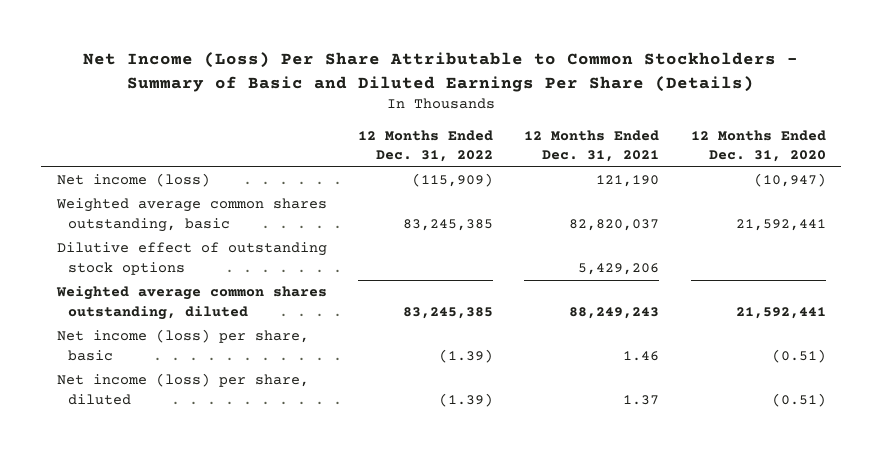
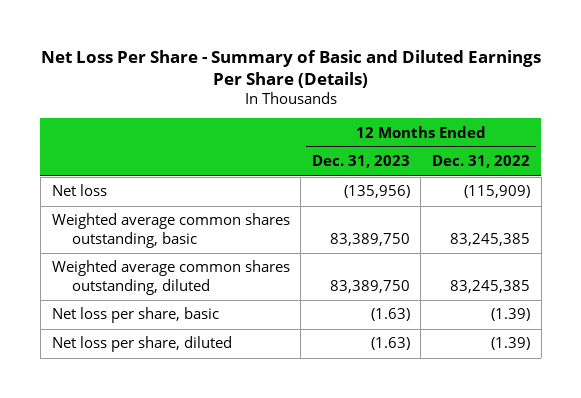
[83,52,799,92] Net Income (Loss) Per Share Attributable to Common Stockholders - Summary of Basic and Diluted Earnings Per Share (Details) -> [40,49,541,88] Net Loss Per Share - Summary of Basic and Diluted Earnings Per Share (Details)
[524,129,660,163] 12 Months Ended Dec. 31, 2021 -> none
[690,129,826,163] 12 Months Ended Dec. 31, 2020 -> none
none -> [311,155,410,169] Dec. 31, 2023
[56,173,210,188] Net income (loss) -> [51,184,107,197] Net loss
[56,242,327,276] Dilutive effect of outstanding stock options -> none
[56,329,309,362] Net income (loss) per share, basic -> [51,307,219,324] Net loss per share, basic
[56,373,309,406] Net income (loss) per share, diluted -> [51,336,232,353] Net loss per share, diluted

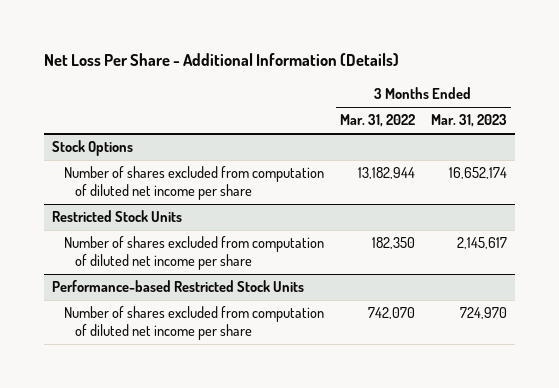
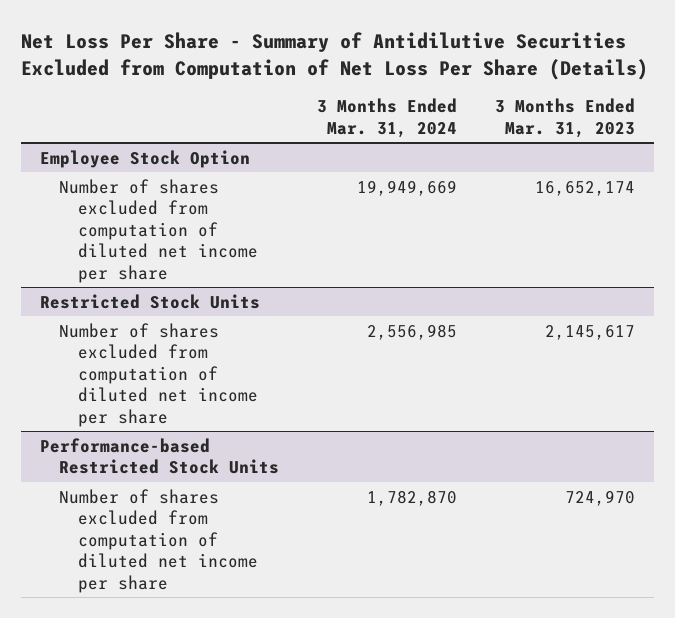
[44,53,400,67] Net Loss Per Share - Additional Information (Details) -> [21,31,649,80] Net Loss Per Share - Summary of Antidilutive Securities Excluded from Computation of Net Loss Per Share (Details)
[339,114,415,128] Mar. 31, 2022 -> none
none -> [316,98,457,138] 3 Months Ended Mar. 31, 2024
[52,140,134,157] Stock Options -> [40,149,251,168] Employee Stock Option

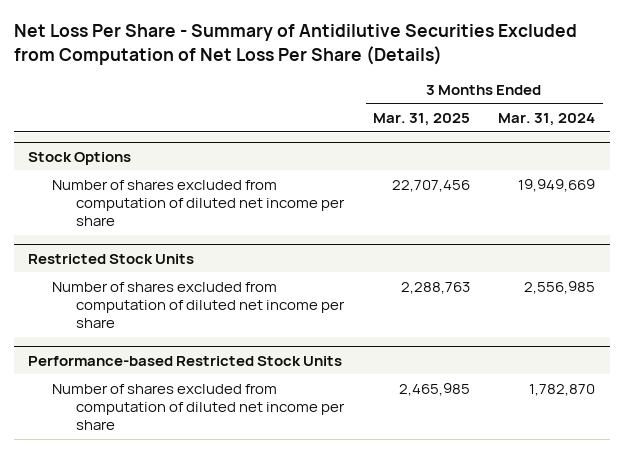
[494,98,635,138] 3 Months Ended Mar. 31, 2023 -> none
none -> [372,113,470,127] Mar. 31, 2025
[40,149,251,168] Employee Stock Option -> [27,151,131,165] Stock Options

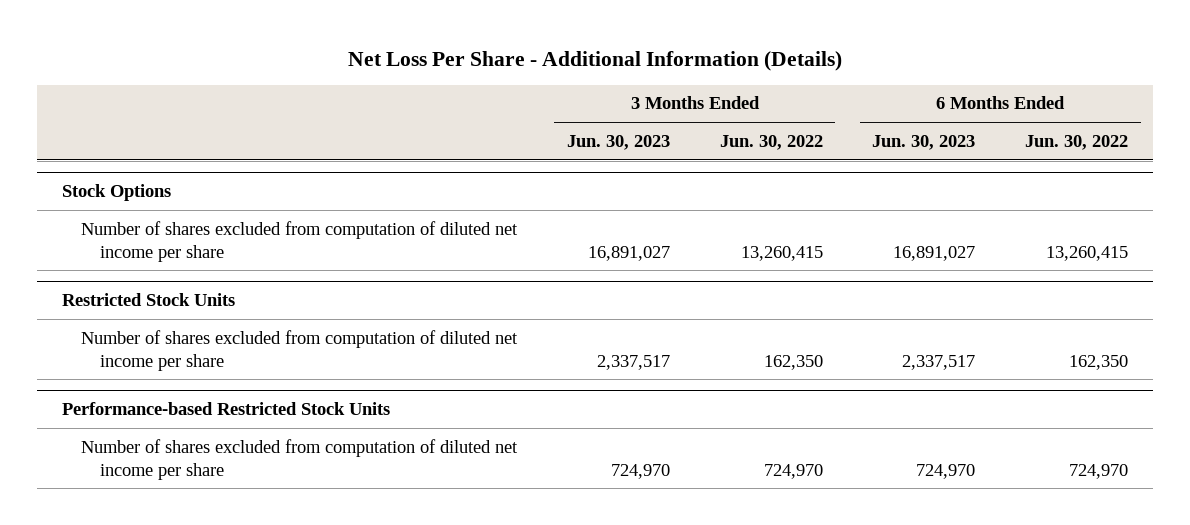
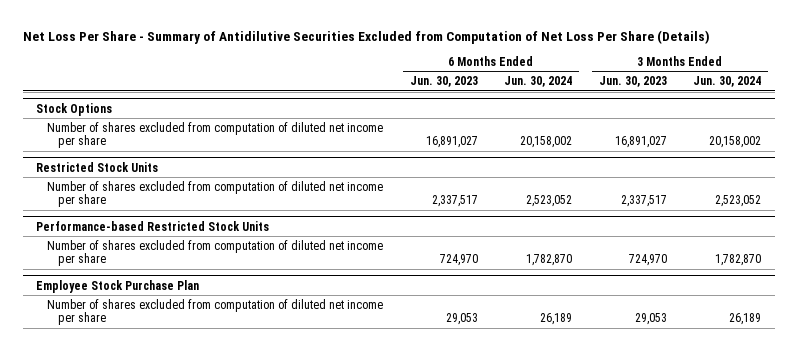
[348,50,843,71] Net Loss Per Share - Additional Information (Details) -> [22,29,710,44] Net Loss Per Share - Summary of Antidilutive Securities Excluded from Computation of Net Loss Per Share (Details)
[719,134,823,150] Jun. 30, 2022 -> none
[1025,134,1129,150] Jun. 30, 2022 -> none
none -> [504,76,573,88] Jun. 30, 2024
none -> [693,76,762,88] Jun. 30, 2024
none -> [35,279,199,293] Employee Stock Purchase Plan
none -> [47,298,384,326] Number of shares excluded from computation of diluted net income per share

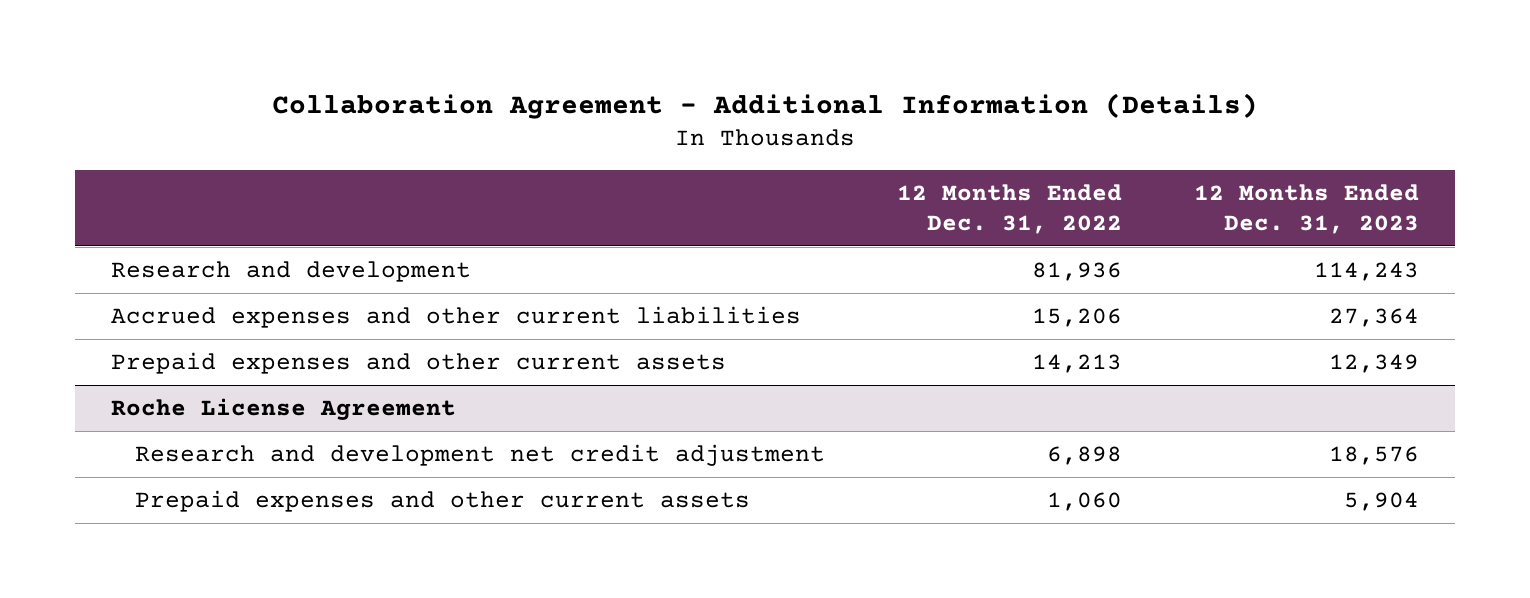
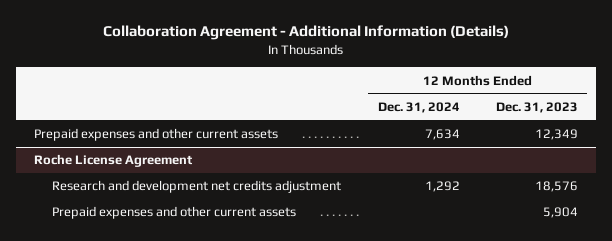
[896,183,1122,234] 12 Months Ended Dec. 31, 2022 -> none
none -> [377,102,460,114] Dec. 31, 2024
[111,260,472,282] Research and development -> none
[111,305,802,328] Accrued expenses and other current liabilities -> none
[134,443,825,466] Research and development net credit adjustment -> [51,180,341,194] Research and development net credits adjustment

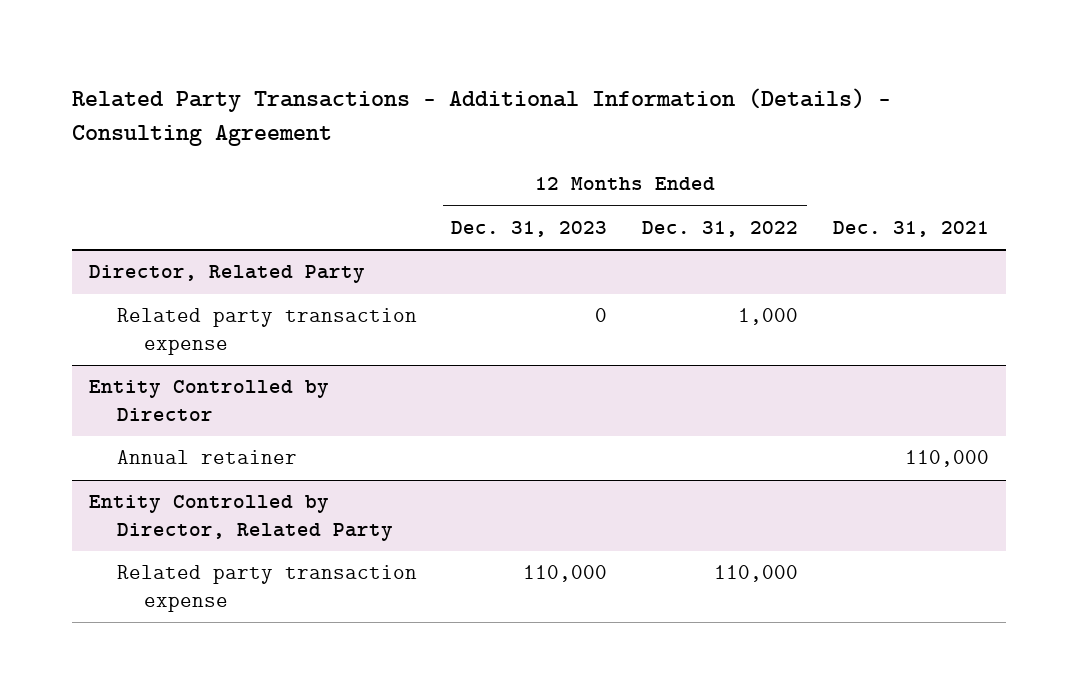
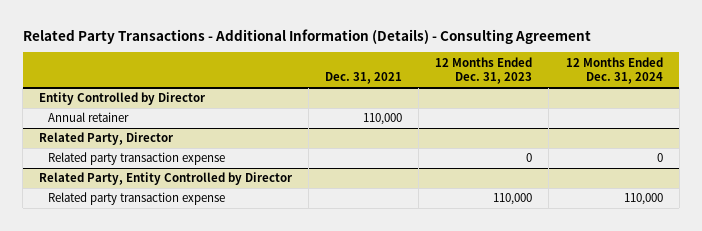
[642,221,799,238] Dec. 31, 2022 -> none
none -> [565,56,663,85] 12 Months Ended Dec. 31, 2024
[89,265,366,284] Director, Related Party -> none
[116,308,417,355] Related party transaction expense -> none
none -> [39,132,175,146] Related Party, Director
none -> [47,152,225,166] Related party transaction expense
[89,495,393,541] Entity Controlled by Director, Related Party -> [39,172,294,186] Related Party, Entity Controlled by Director

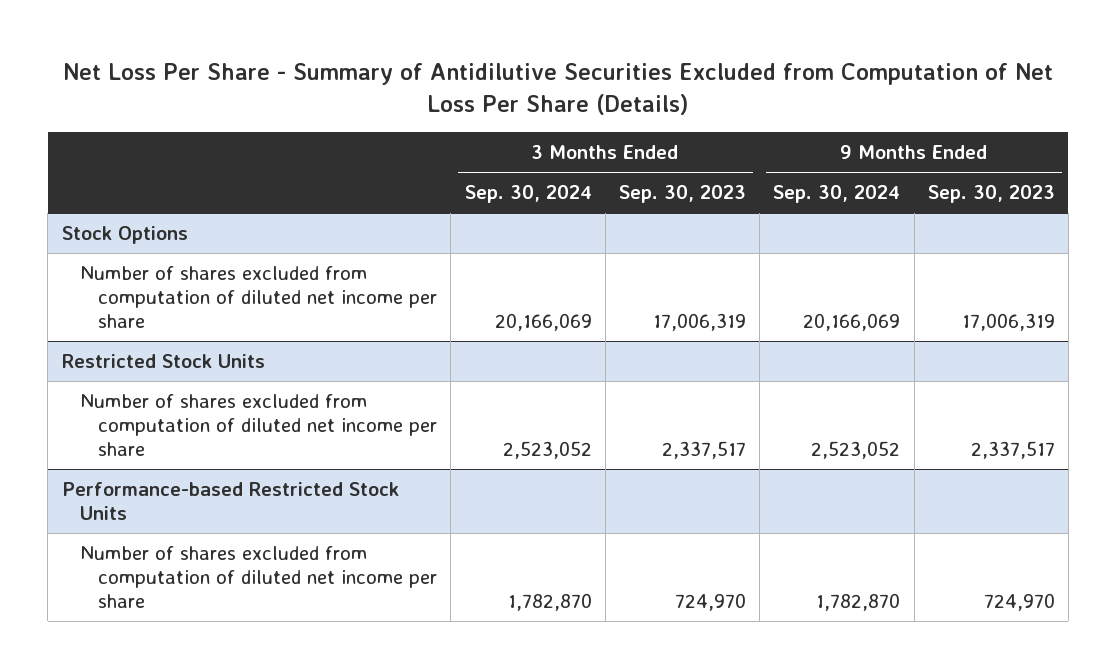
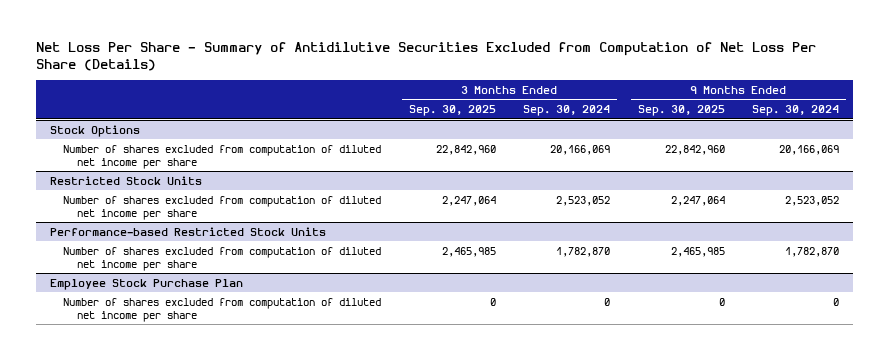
[618,185,746,204] Sep. 30, 2023 -> none
[927,185,1055,204] Sep. 30, 2023 -> none
none -> [408,104,496,116] Sep. 30, 2025
none -> [637,104,725,116] Sep. 30, 2025
none -> [49,278,243,290] Employee Stock Purchase Plan
none -> [63,297,382,322] Number of shares excluded from computation of diluted net income per share

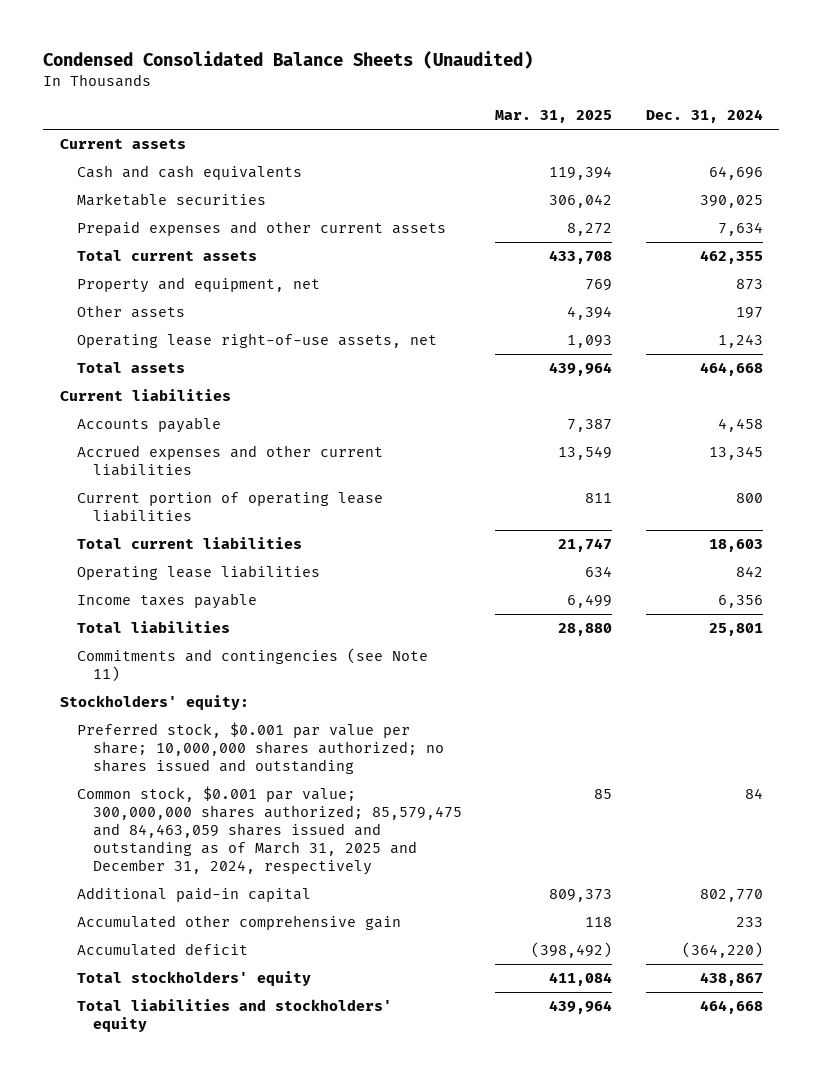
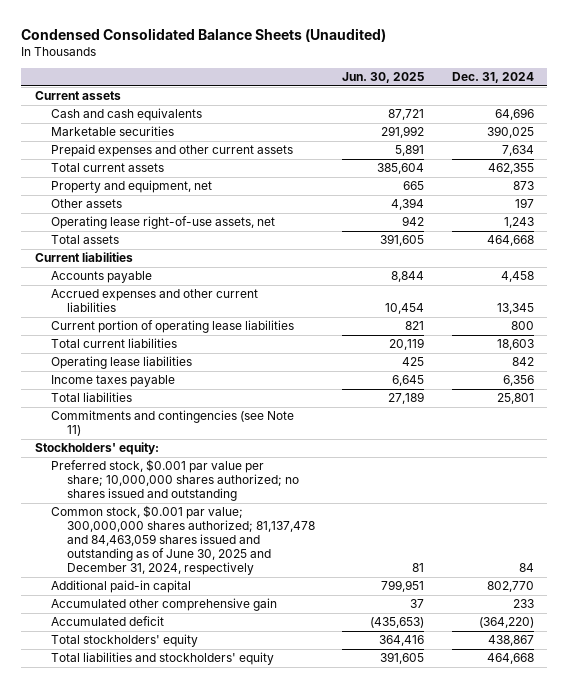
[495,110,613,124] Mar. 31, 2025 -> none
none -> [342,72,425,84] Jun. 30, 2025
[76,786,463,875] Common stock, $0.001 par value; 300,000,000 shares authorized; 85,579,475 and 84,463,059 shares issued and outstanding as of March 31, 2025 and December 31, 2024, respectively -> [50,505,315,576] Common stock, $0.001 par value; 300,000,000 shares authorized; 81,137,478 and 84,463,059 shares issued and outstanding as of June 30, 2025 and December 31, 2024, respectively

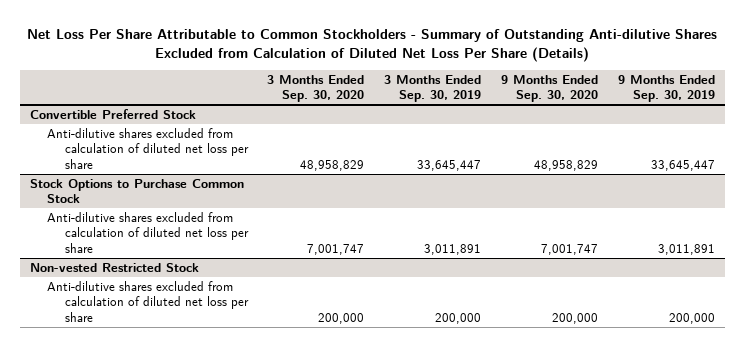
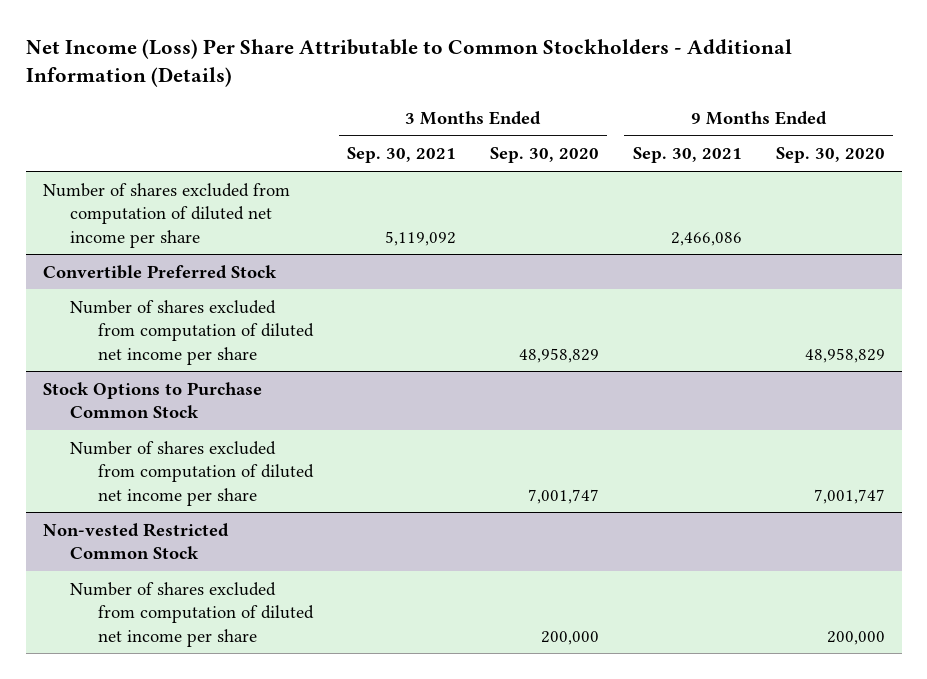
[27,28,718,63] Net Loss Per Share Attributable to Common Stockholders - Summary of Outstanding Anti-dilutive Shares Excluded from Calculation of Diluted Net Loss Per Share (Details) -> [25,38,792,88] Net Income (Loss) Per Share Attributable to Common Stockholders - Additional Information (Details)
[384,74,482,103] 3 Months Ended Sep. 30, 2019 -> none
[617,74,715,103] 9 Months Ended Sep. 30, 2019 -> none
none -> [347,147,457,164] Sep. 30, 2021
none -> [632,147,742,164] Sep. 30, 2021
none -> [42,182,290,248] Number of shares excluded from computation of diluted net income per share
[47,127,249,169] Anti-dilutive shares excluded from calculation of diluted net loss per share -> [70,299,315,365] Number of shares excluded from computation of diluted net income per share
[47,211,249,253] Anti-dilutive shares excluded from calculation of diluted net loss per share -> [70,440,315,506] Number of shares excluded from computation of diluted net income per share
[29,262,199,272] Non-vested Restricted Stock -> [42,522,229,560] Non-vested Restricted Common Stock
[47,280,249,322] Anti-dilutive shares excluded from calculation of diluted net loss per share -> [70,581,315,647] Number of shares excluded from computation of diluted net income per share

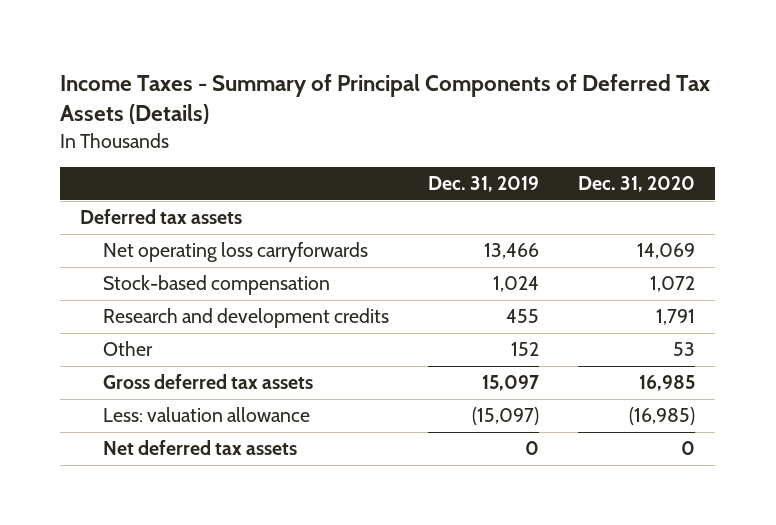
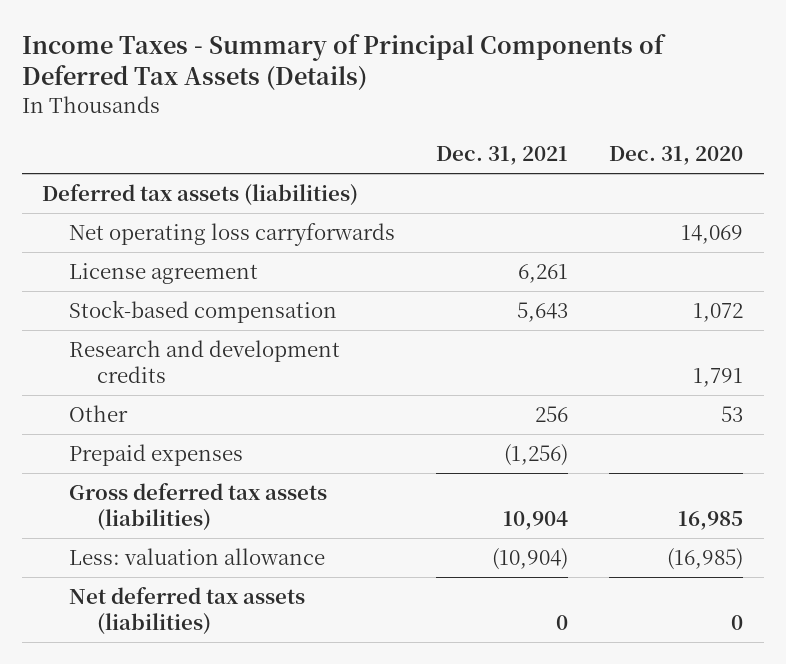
[428,176,540,193] Dec. 31, 2019 -> none
none -> [436,145,569,165] Dec. 31, 2021
[80,209,243,225] Deferred tax assets -> [42,184,359,207] Deferred tax assets (liabilities)
none -> [69,263,259,285] License agreement
none -> [69,444,244,467] Prepaid expenses
[102,374,313,390] Gross deferred tax assets -> [69,483,328,531] Gross deferred tax assets (liabilities)
[102,440,297,456] Net deferred tax assets -> [69,587,306,635] Net deferred tax assets (liabilities)

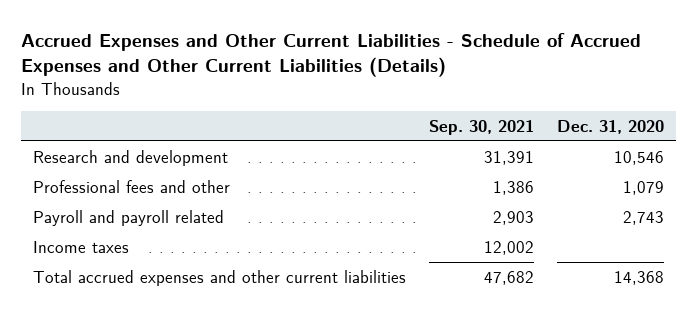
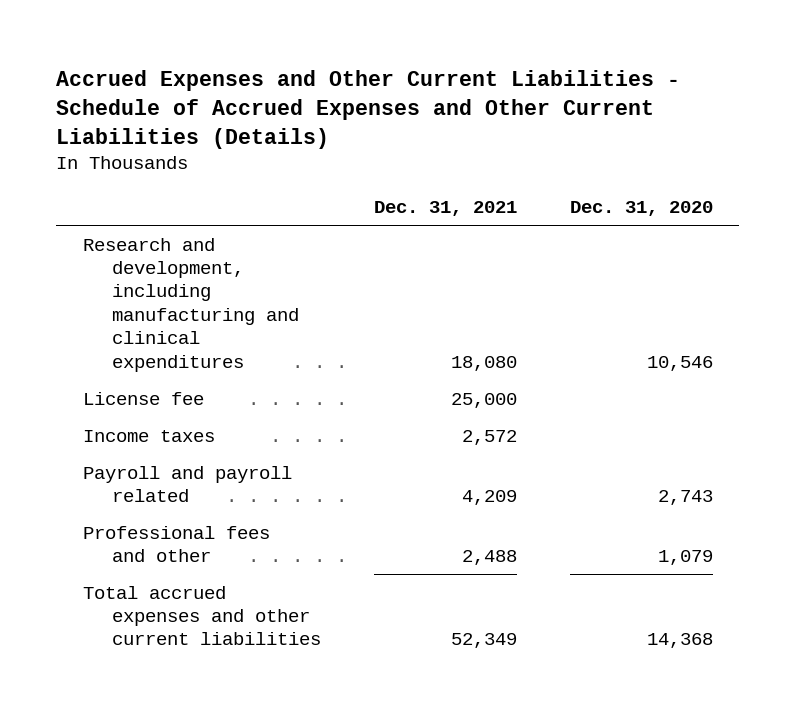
[429,119,535,135] Sep. 30, 2021 -> none
none -> [373,201,517,217] Dec. 31, 2021
[32,149,228,166] Research and development -> [82,237,299,372] Research and development, including manufacturing and clinical expenditures
none -> [82,391,204,405] License fee
[32,209,224,226] Payroll and payroll related -> [82,465,292,503] Payroll and payroll related
[32,179,230,193] Professional fees and other -> [82,525,270,563] Professional fees and other

